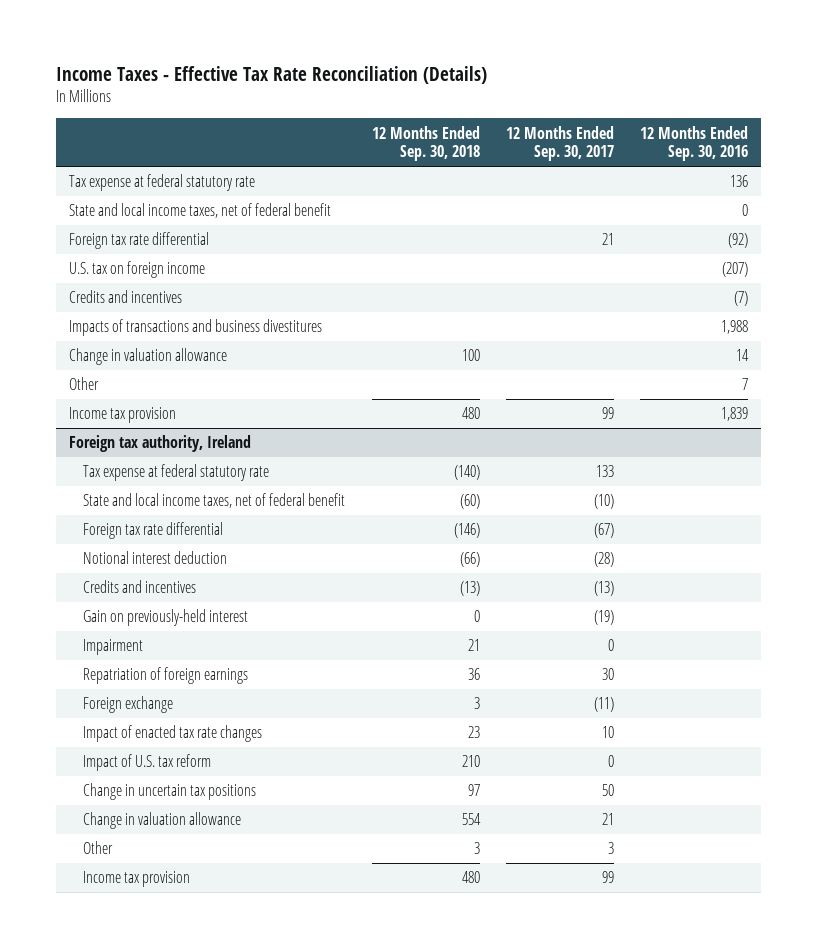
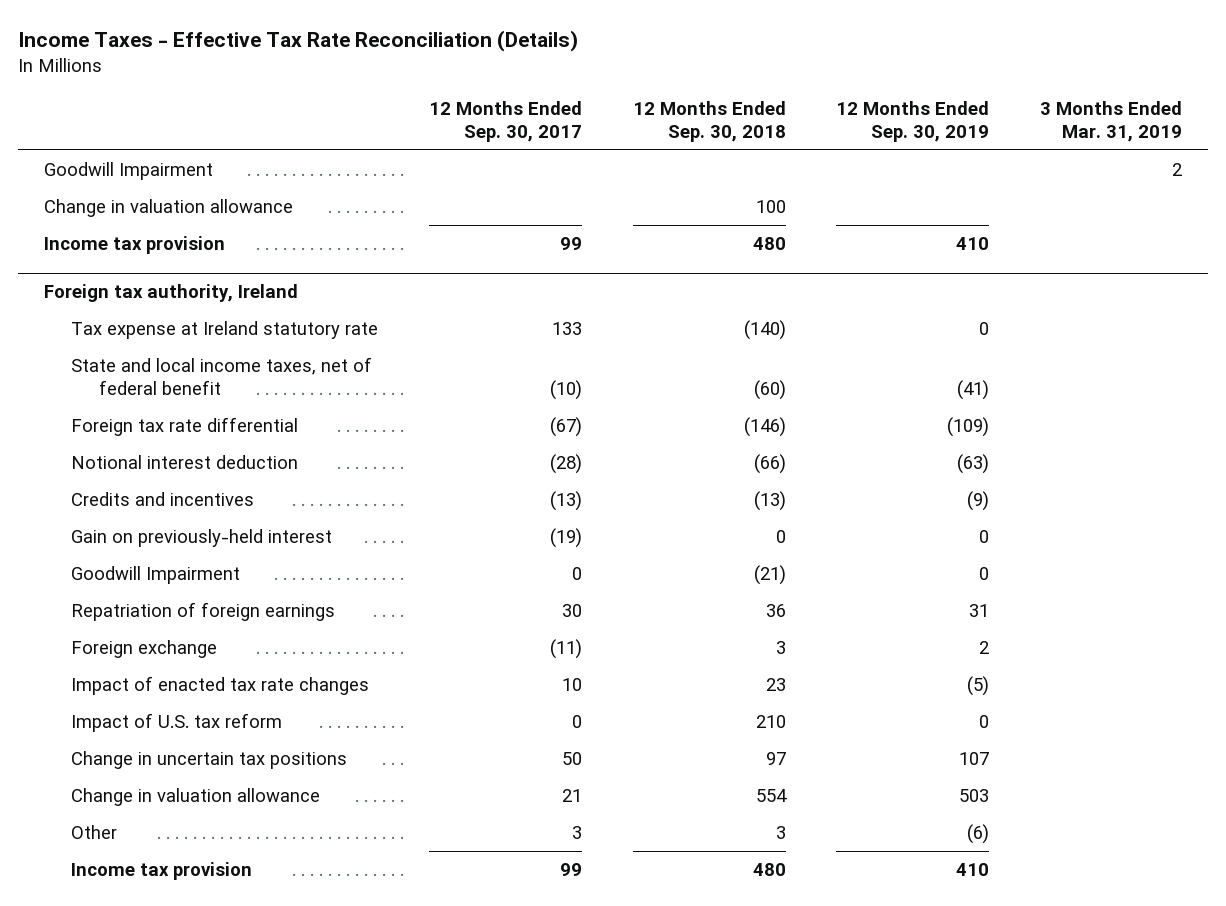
[640,125,749,162] 12 Months Ended Sep. 30, 2016 -> none
none -> [836,100,990,143] 12 Months Ended Sep. 30, 2019
none -> [1040,100,1183,143] 3 Months Ended Mar. 31, 2019
[68,174,255,192] Tax expense at federal statutory rate -> none
[68,203,331,219] State and local income taxes, net of federal benefit -> none
[68,232,209,250] Foreign tax rate differential -> none
[68,261,205,279] U.S. tax on foreign income -> none
[68,290,182,304] Credits and incentives -> none
[68,319,322,337] Impacts of transactions and business divestitures -> none
none -> [43,161,213,180] Goodwill Impairment
[68,377,99,391] Other -> none
[83,464,270,482] Tax expense at federal statutory rate -> [71,320,379,339] Tax expense at Ireland statutory rate
[83,639,144,656] Impairment -> [71,565,241,584] Goodwill Impairment
[467,639,480,652] 21 -> [753,564,786,585] (21)

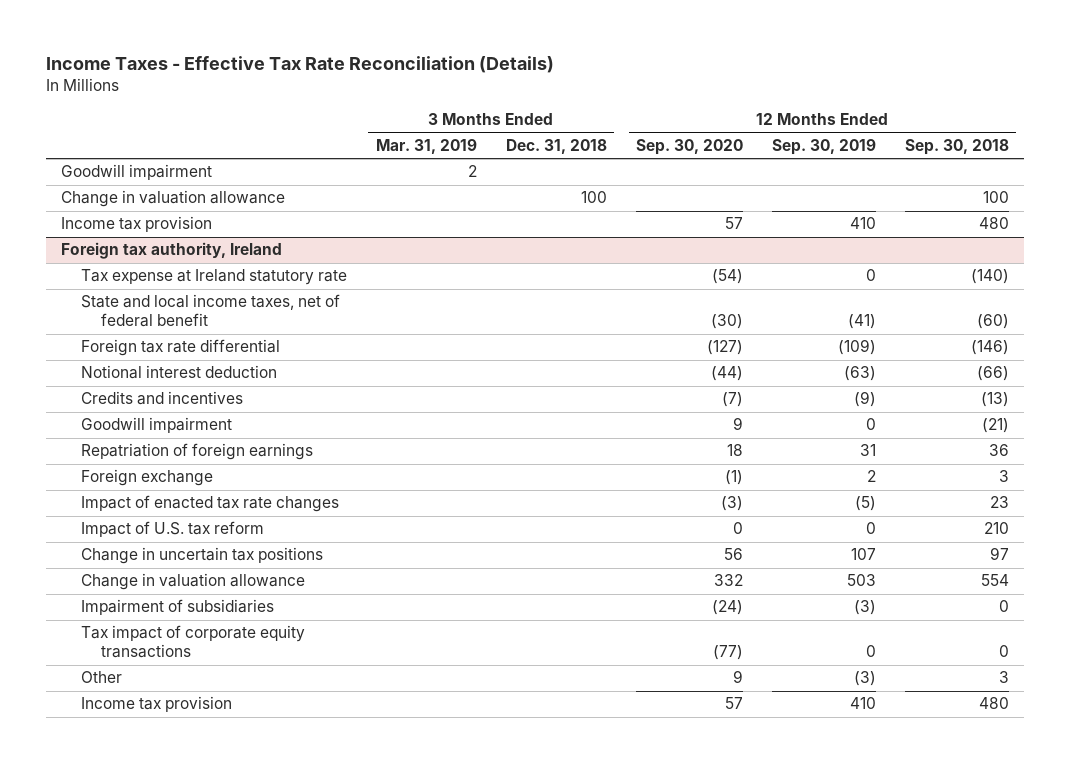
[428,100,582,143] 12 Months Ended Sep. 30, 2017 -> none
none -> [505,139,607,155] Dec. 31, 2018
none -> [635,139,743,156] Sep. 30, 2020
[43,161,213,180] Goodwill Impairment -> [60,164,212,181] Goodwill impairment
[71,528,333,547] Gain on previously-held interest -> none
[71,565,241,584] Goodwill Impairment -> [80,417,232,434] Goodwill impairment
none -> [80,599,274,616] Impairment of subsidiaries
none -> [80,625,305,659] Tax impact of corporate equity transactions
[967,823,990,844] (6) -> [853,671,876,687] (3)

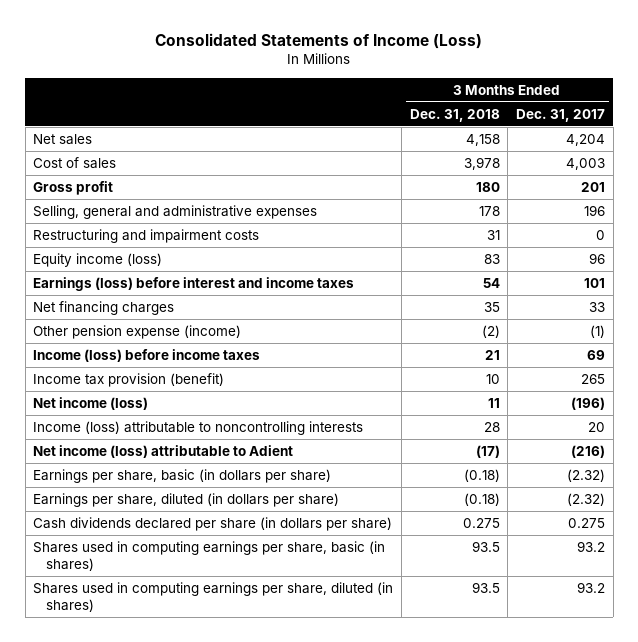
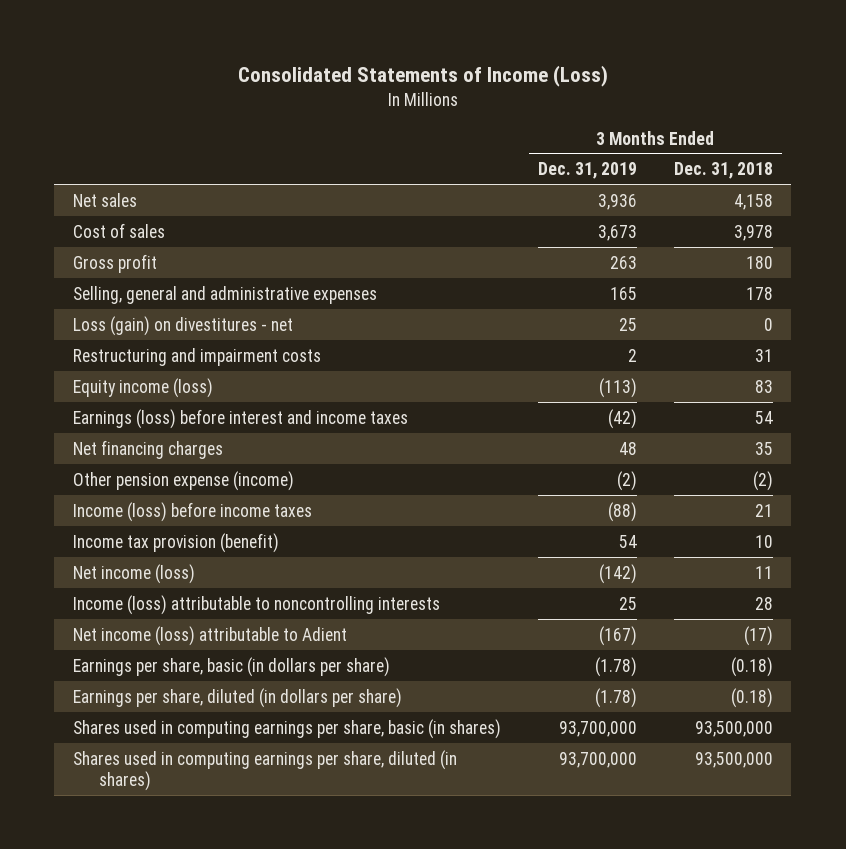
[516,108,606,122] Dec. 31, 2017 -> none
none -> [537,162,637,180] Dec. 31, 2019
none -> [72,315,293,336] Loss (gain) on divestitures - net
[33,517,393,532] Cash dividends declared per share (in dollars per share) -> none
[471,541,500,553] 93.5 -> [694,720,773,737] 93,500,000
[471,582,500,594] 93.5 -> [694,751,773,768] 93,500,000

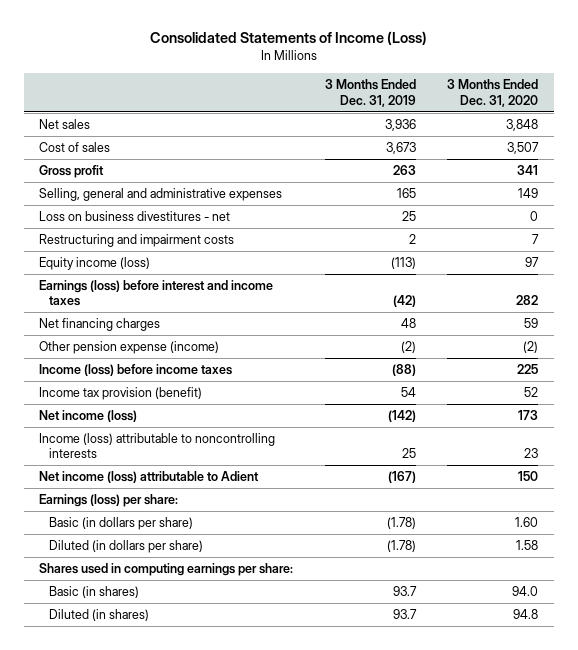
[673,162,773,180] Dec. 31, 2018 -> none
none -> [447,79,539,107] 3 Months Ended Dec. 31, 2020
[72,315,293,336] Loss (gain) on divestitures - net -> [39,211,231,222] Loss on business divestitures - net
none -> [39,494,179,508] Earnings (loss) per share:
[72,656,390,677] Earnings per share, basic (in dollars per share) -> [48,517,193,531] Basic (in dollars per share)
[72,687,402,708] Earnings per share, diluted (in dollars per share) -> [48,540,203,554] Diluted (in dollars per share)
none -> [39,563,294,577] Shares used in computing earnings per share:
[72,718,501,739] Shares used in computing earnings per share, basic (in shares) -> [48,586,139,599] Basic (in shares)
[558,720,637,737] 93,700,000 -> [392,586,417,597] 93.7
[72,749,457,792] Shares used in computing earnings per share, diluted (in shares) -> [48,609,149,622] Diluted (in shares)
[558,751,637,768] 93,700,000 -> [392,609,417,620] 93.7

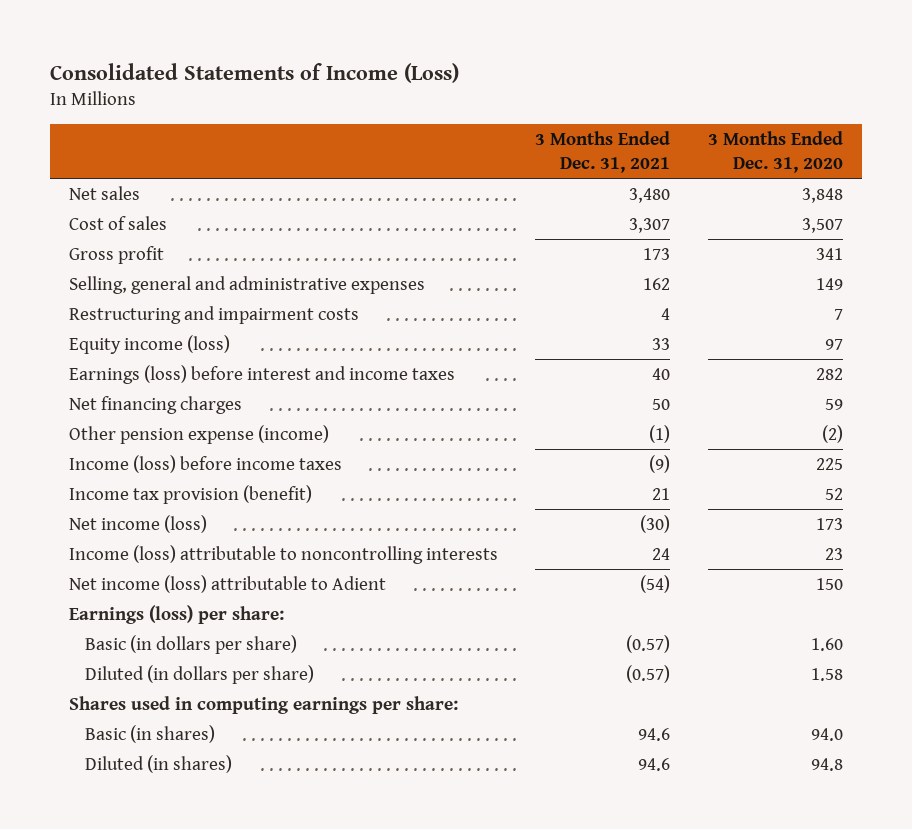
[324,79,416,107] 3 Months Ended Dec. 31, 2019 -> none
none -> [535,131,671,174] 3 Months Ended Dec. 31, 2021
[39,211,231,222] Loss on business divestitures - net -> none

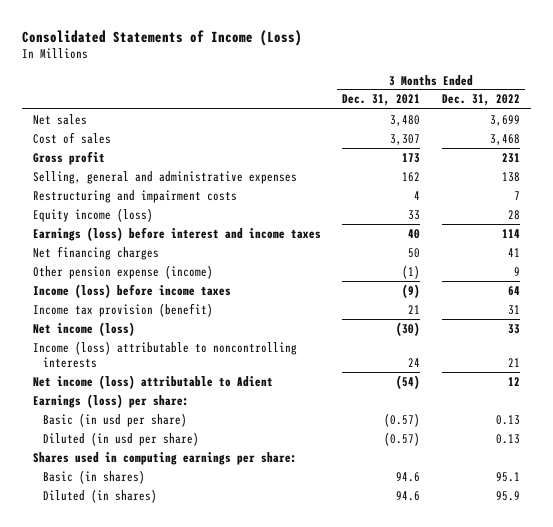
[708,131,844,174] 3 Months Ended Dec. 31, 2020 -> none
none -> [441,94,520,107] Dec. 31, 2022
[84,634,297,654] Basic (in dollars per share) -> [43,412,188,427] Basic (in usd per share)
[84,664,314,684] Diluted (in dollars per share) -> [43,431,200,446] Diluted (in usd per share)

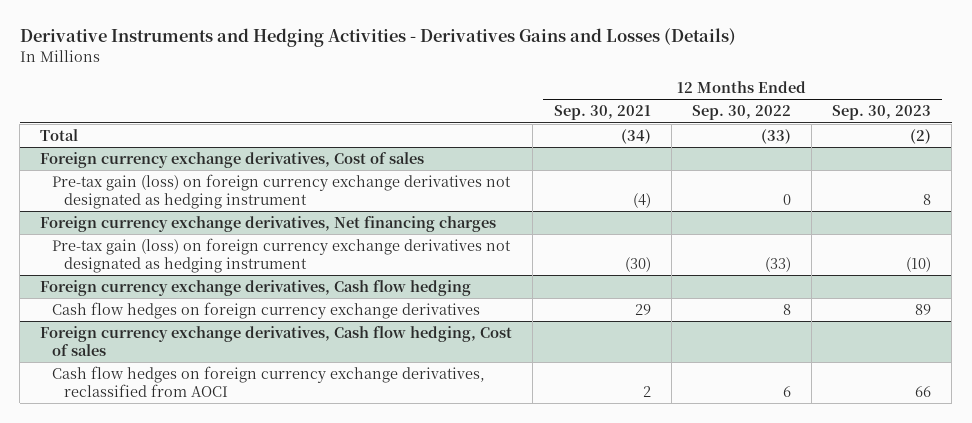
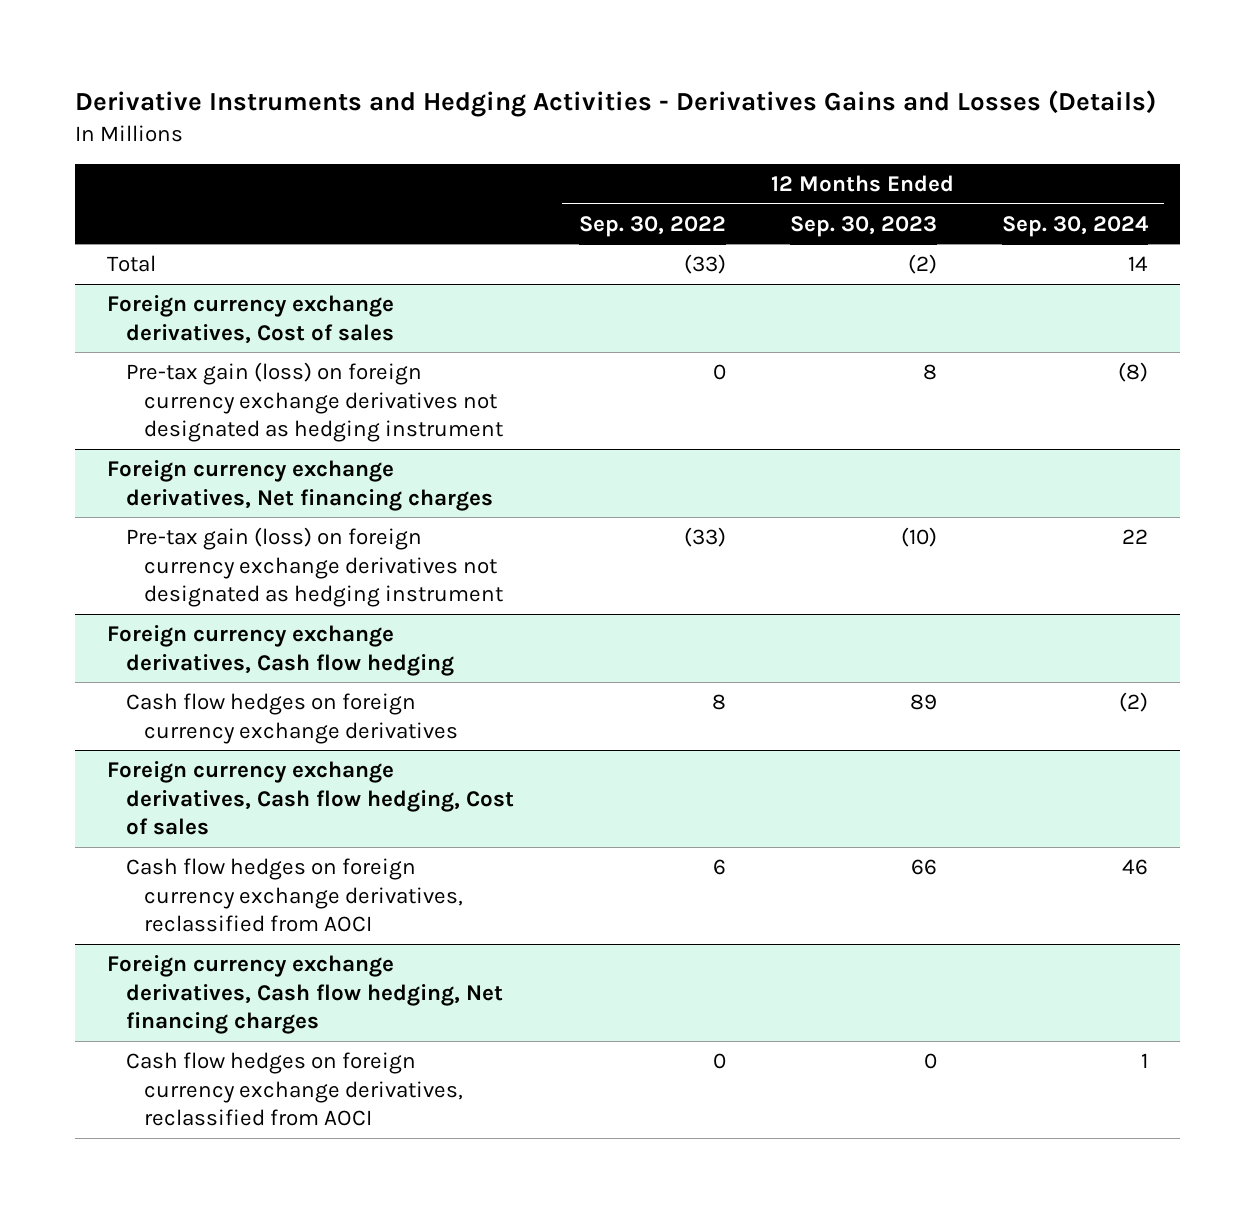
[553,105,651,121] Sep. 30, 2021 -> none
none -> [1001,215,1149,237] Sep. 30, 2024
none -> [107,955,503,1034] Foreign currency exchange derivatives, Cash flow hedging, Net financing charges
none -> [125,1052,464,1126] Cash flow hedges on foreign currency exchange derivatives, reclassified from AOCI

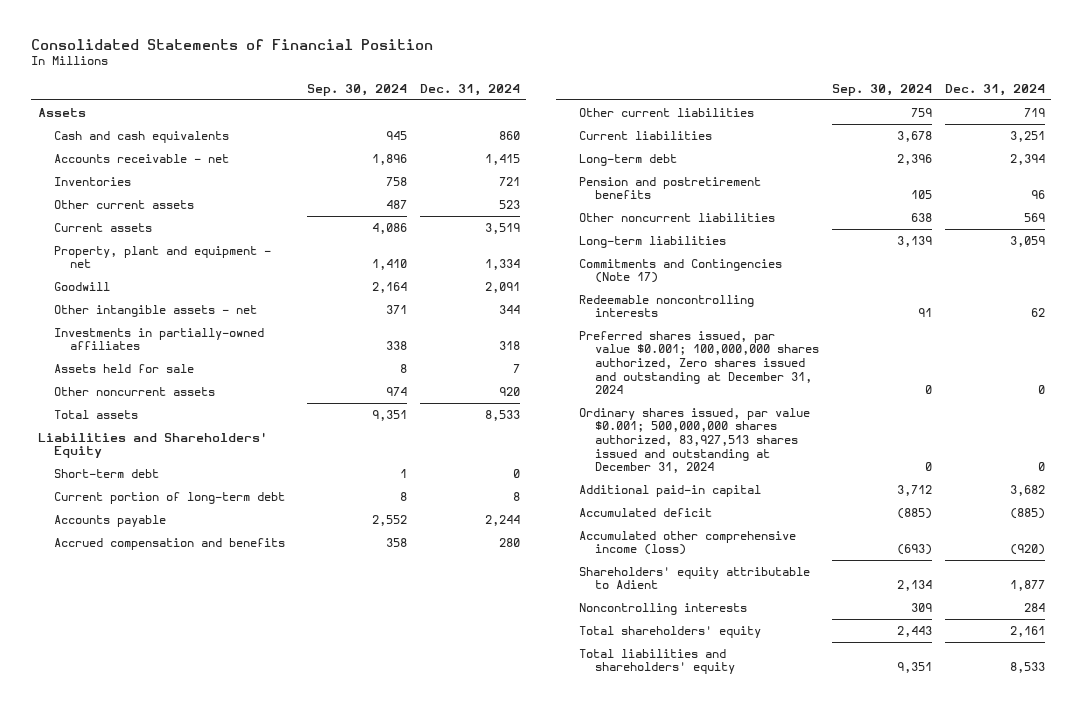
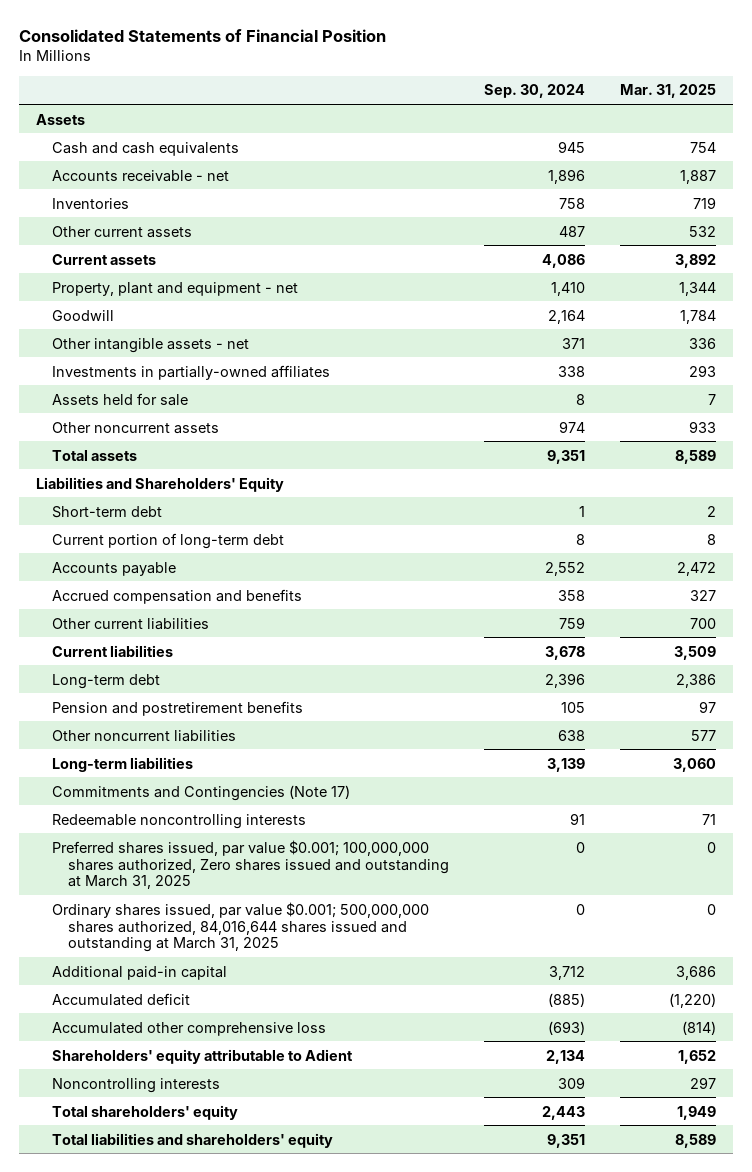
[419,84,520,97] Dec. 31, 2024 -> none
none -> [619,84,716,99] Mar. 31, 2025
[578,330,819,395] Preferred shares issued, par value $0.001; 100,000,000 shares authorized, Zero shares issued and outstanding at December 31, 2024 -> [52,839,450,890] Preferred shares issued, par value $0.001; 100,000,000 shares authorized, Zero shares issued and outstanding at March 31, 2025
[578,407,810,474] Ordinary shares issued, par value $0.001; 500,000,000 shares authorized, 83,927,513 shares issued and outstanding at December 31, 2024 -> [52,901,430,953] Ordinary shares issued, par value $0.001; 500,000,000 shares authorized, 84,016,644 shares issued and outstanding at March 31, 2025
[578,530,796,556] Accumulated other comprehensive income (loss) -> [52,1021,327,1036] Accumulated other comprehensive loss

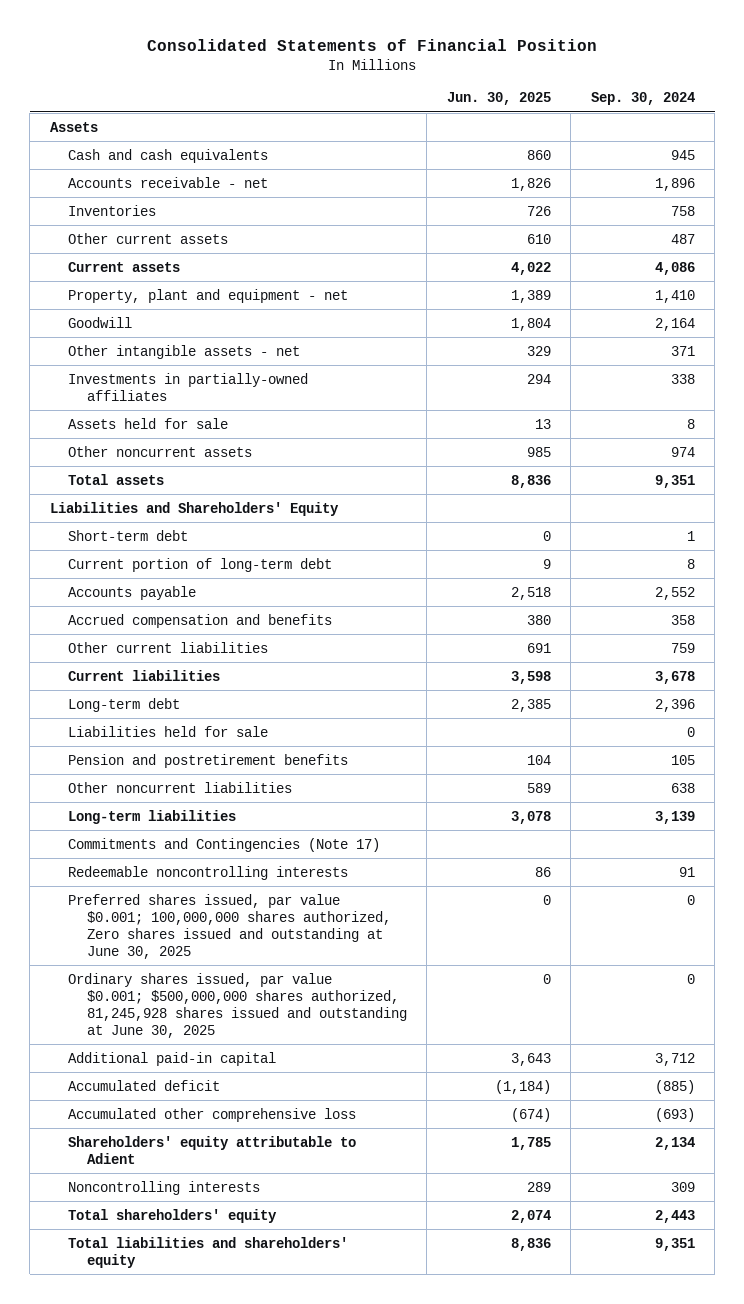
[619,84,716,99] Mar. 31, 2025 -> none
none -> [446,92,551,106] Jun. 30, 2025
none -> [68,725,269,737] Liabilities held for sale
[52,839,450,890] Preferred shares issued, par value $0.001; 100,000,000 shares authorized, Zero shares issued and outstanding at March 31, 2025 -> [68,893,391,960] Preferred shares issued, par value $0.001; 100,000,000 shares authorized, Zero shares issued and outstanding at June 30, 2025
[52,901,430,953] Ordinary shares issued, par value $0.001; 500,000,000 shares authorized, 84,016,644 shares issued and outstanding at March 31, 2025 -> [68,972,407,1039] Ordinary shares issued, par value $0.001; $500,000,000 shares authorized, 81,245,928 shares issued and outstanding at June 30, 2025

